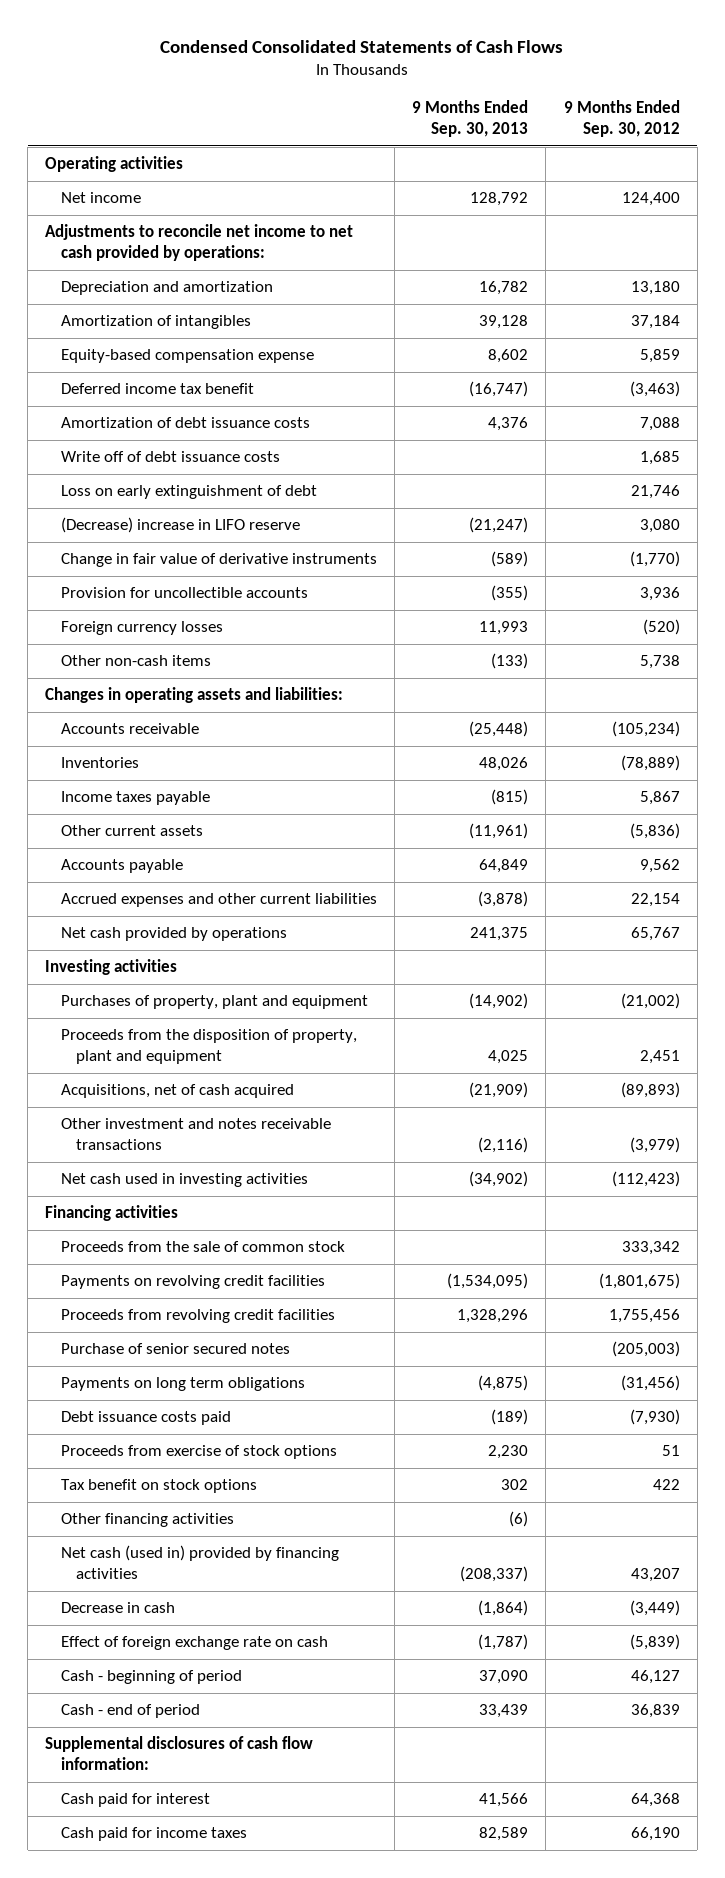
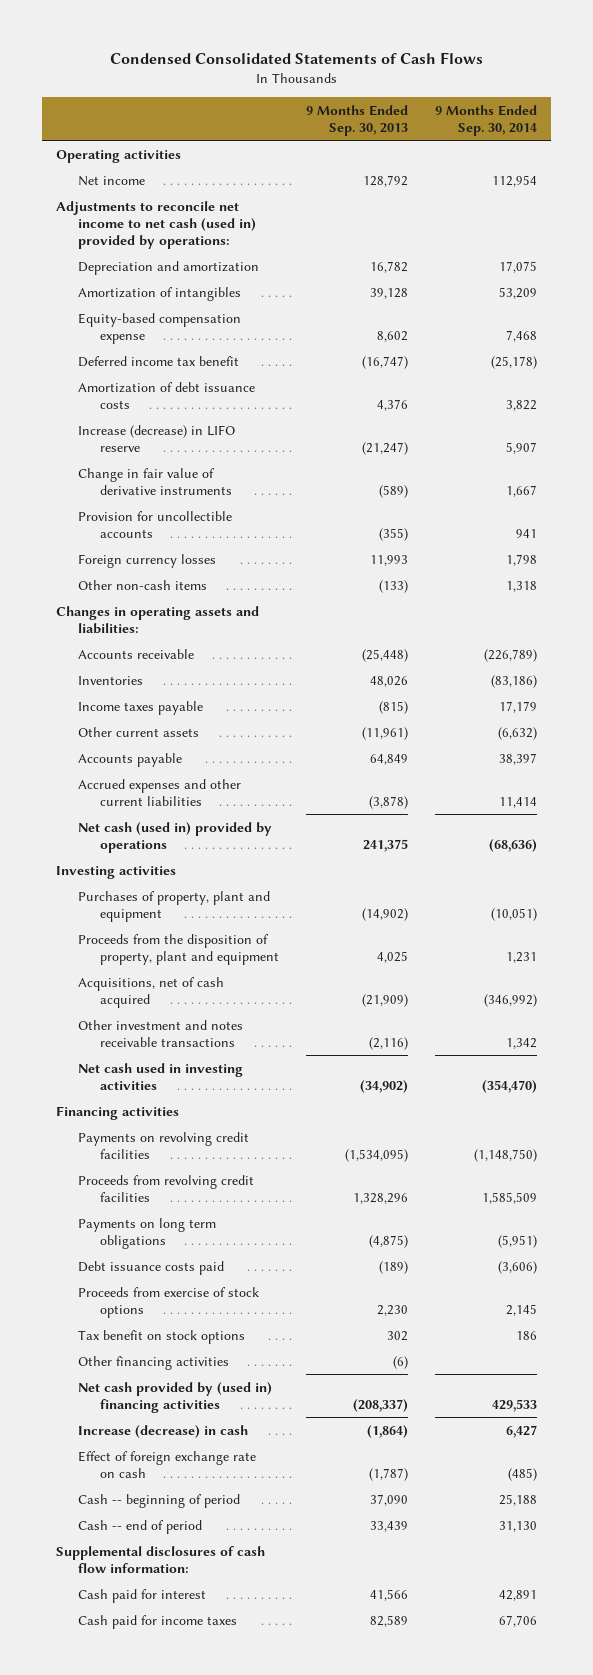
[563,100,680,138] 9 Months Ended Sep. 30, 2012 -> none
none -> [435,105,538,137] 9 Months Ended Sep. 30, 2014
[45,224,354,262] Adjustments to reconcile net income to net cash provided by operations: -> [55,200,256,249] Adjustments to reconcile net income to net cash (used in) provided by operations:
[60,451,280,463] Write off of debt issuance costs -> none
[60,485,317,500] Loss on early extinguishment of debt -> none
[60,517,300,534] (Decrease) increase in LIFO reserve -> [77,424,235,452] Increase (decrease) in LIFO reserve
[60,927,287,942] Net cash provided by operations -> [77,821,272,853] Net cash (used in) provided by operations
[60,1241,345,1253] Proceeds from the sale of common stock -> none
[60,1343,290,1355] Purchase of senior secured notes -> none
[60,1545,339,1580] Net cash (used in) provided by financing activities -> [77,1381,272,1413] Net cash provided by (used in) financing activities
[60,1602,175,1614] Decrease in cash -> [77,1424,248,1438] Increase (decrease) in cash
[60,1670,242,1685] Cash - beginning of period -> [77,1493,240,1508] Cash -- beginning of period
[60,1704,200,1719] Cash - end of period -> [77,1519,202,1534] Cash -- end of period

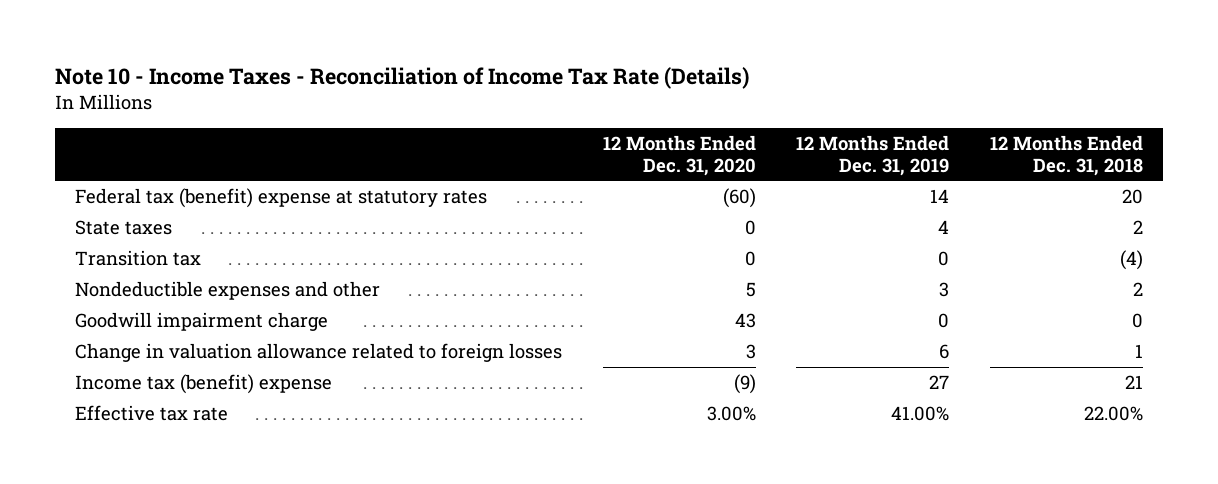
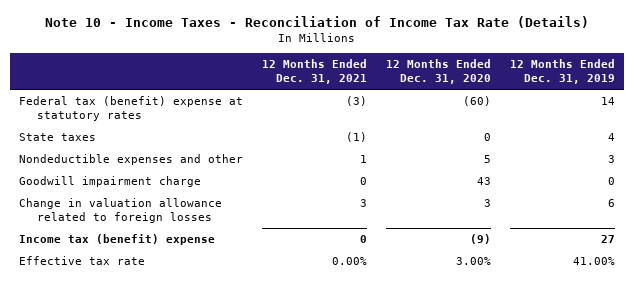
[989,135,1143,176] 12 Months Ended Dec. 31, 2018 -> none
none -> [262,59,368,85] 12 Months Ended Dec. 31, 2021
[75,250,202,267] Transition tax -> none

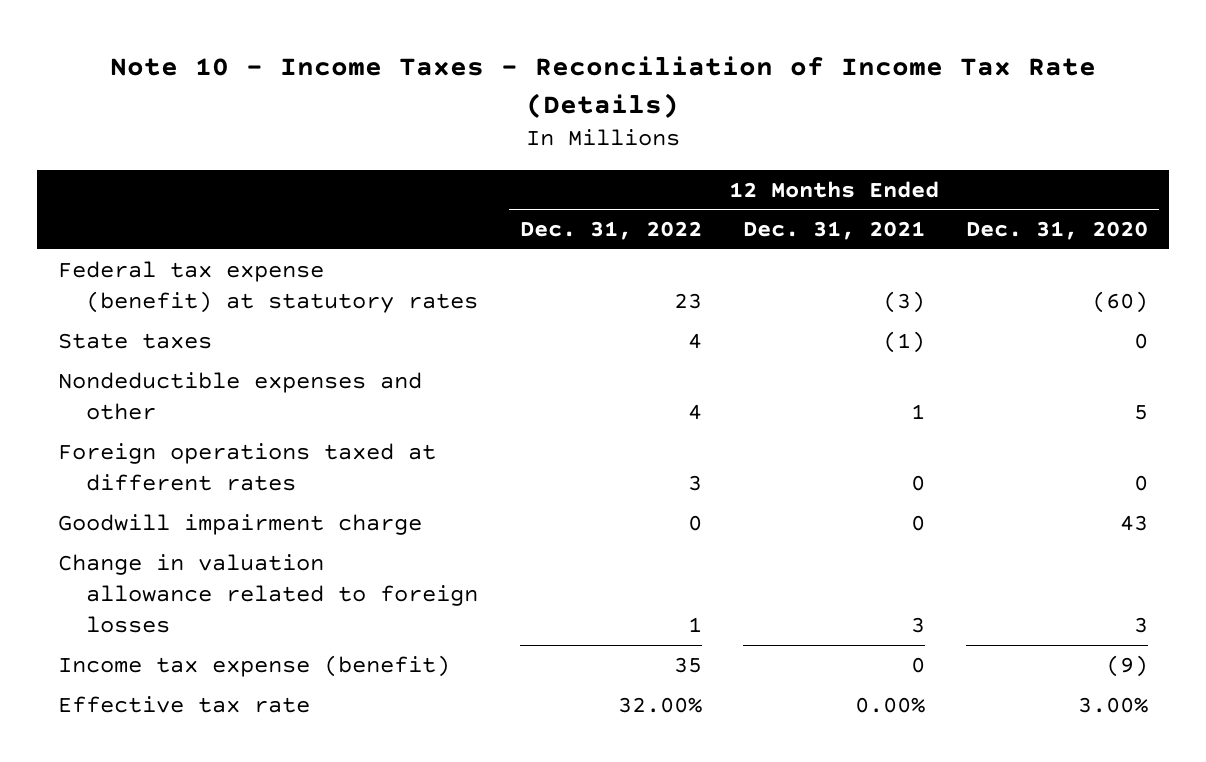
[509,59,615,85] 12 Months Ended Dec. 31, 2019 -> none
none -> [519,221,702,241] Dec. 31, 2022
[19,96,244,121] Federal tax (benefit) expense at statutory rates -> [58,260,479,314] Federal tax expense (benefit) at statutory rates
none -> [58,442,437,492] Foreign operations taxed at different rates
[19,234,216,246] Income tax (benefit) expense -> [58,654,451,677] Income tax expense (benefit)

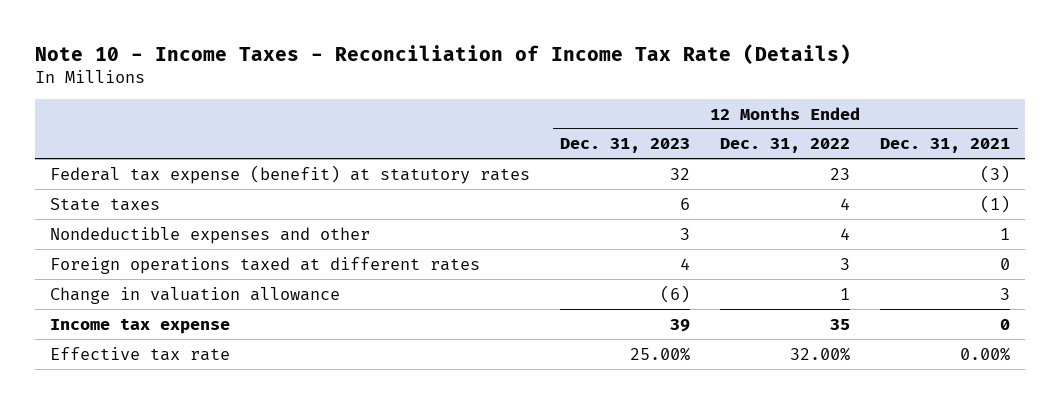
[966,221,1149,241] Dec. 31, 2020 -> none
none -> [560,138,691,154] Dec. 31, 2023
[58,513,423,535] Goodwill impairment charge -> none
[58,553,479,634] Change in valuation allowance related to foreign losses -> [50,286,341,304] Change in valuation allowance
[58,654,451,677] Income tax expense (benefit) -> [50,317,231,334] Income tax expense

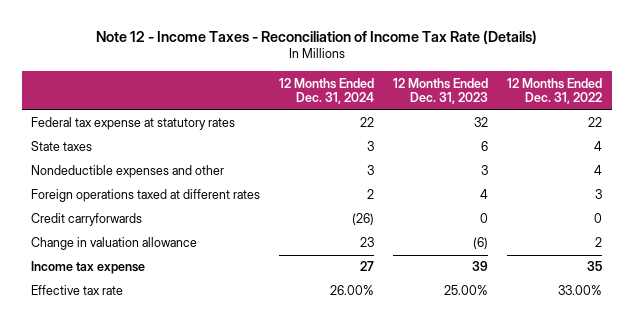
[35,43,852,65] Note 10 - Income Taxes - Reconciliation of Income Tax Rate (Details) -> [95,29,537,44] Note 12 - Income Taxes - Reconciliation of Income Tax Rate (Details)
[880,138,1011,154] Dec. 31, 2021 -> none
none -> [279,77,375,105] 12 Months Ended Dec. 31, 2024
[50,164,531,184] Federal tax expense (benefit) at statutory rates -> [31,117,236,131] Federal tax expense at statutory rates
[830,167,851,180] 23 -> [588,117,603,128] 22
none -> [31,213,143,227] Credit carryforwards
[840,287,851,300] 1 -> [595,237,603,248] 2
[790,346,851,361] 32.00% -> [558,285,603,296] 33.00%

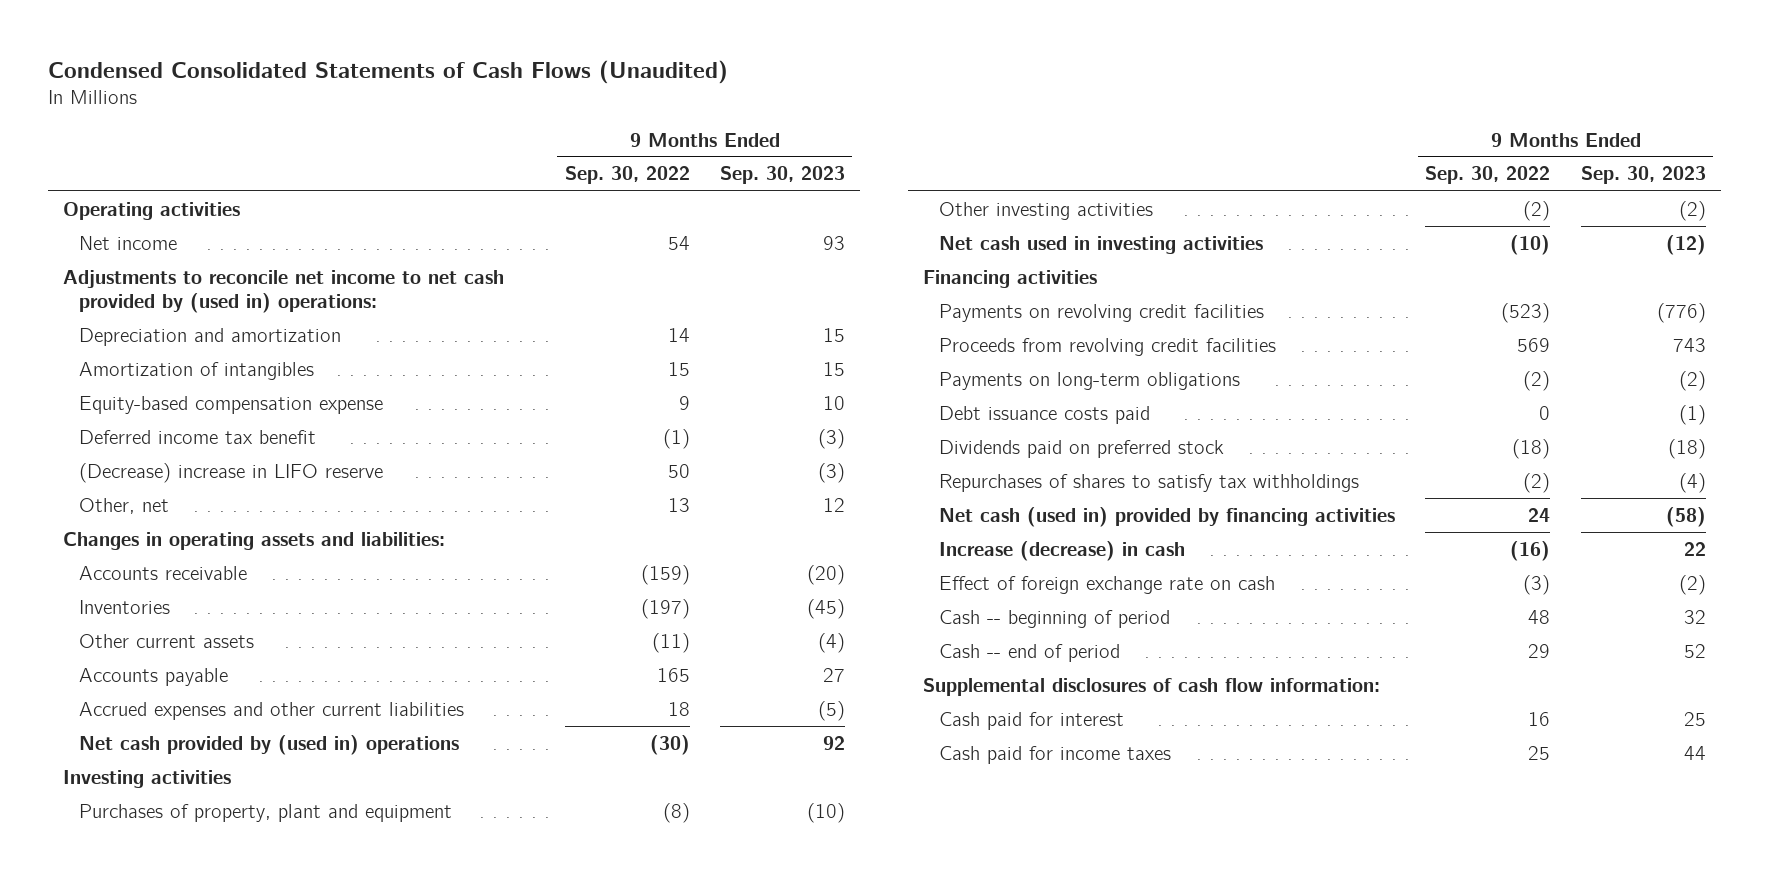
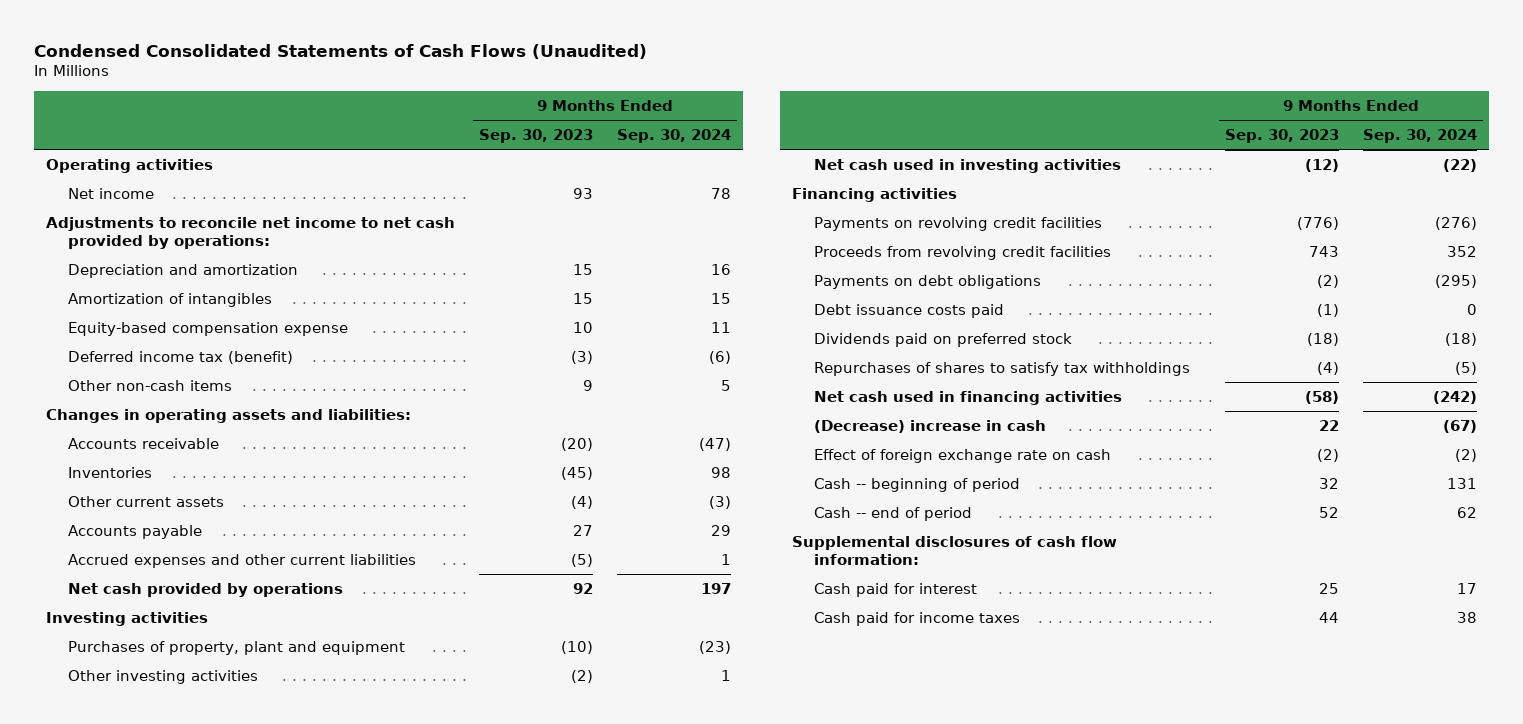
[564,166,690,185] Sep. 30, 2022 -> none
none -> [617,129,732,144] Sep. 30, 2024
[62,269,504,313] Adjustments to reconcile net income to net cash provided by (used in) operations: -> [45,216,455,249] Adjustments to reconcile net income to net cash provided by operations:
[78,462,383,483] (Decrease) increase in LIFO reserve -> none
[78,429,316,444] Deferred income tax benefit -> [67,350,293,364] Deferred income tax (benefit)
[78,497,169,514] Other, net -> [67,379,232,391] Other non-cash items
[822,497,845,512] 12 -> [583,379,594,391] 9
[78,734,459,755] Net cash provided by (used in) operations -> [67,582,343,597] Net cash provided by operations
[939,371,1241,390] Payments on long-term obligations -> [813,274,1041,289] Payments on debt obligations
[939,506,1396,527] Net cash (used in) provided by financing activities -> [813,390,1122,405] Net cash used in financing activities
[939,540,1186,561] Increase (decrease) in cash -> [813,419,1046,433] (Decrease) increase in cash

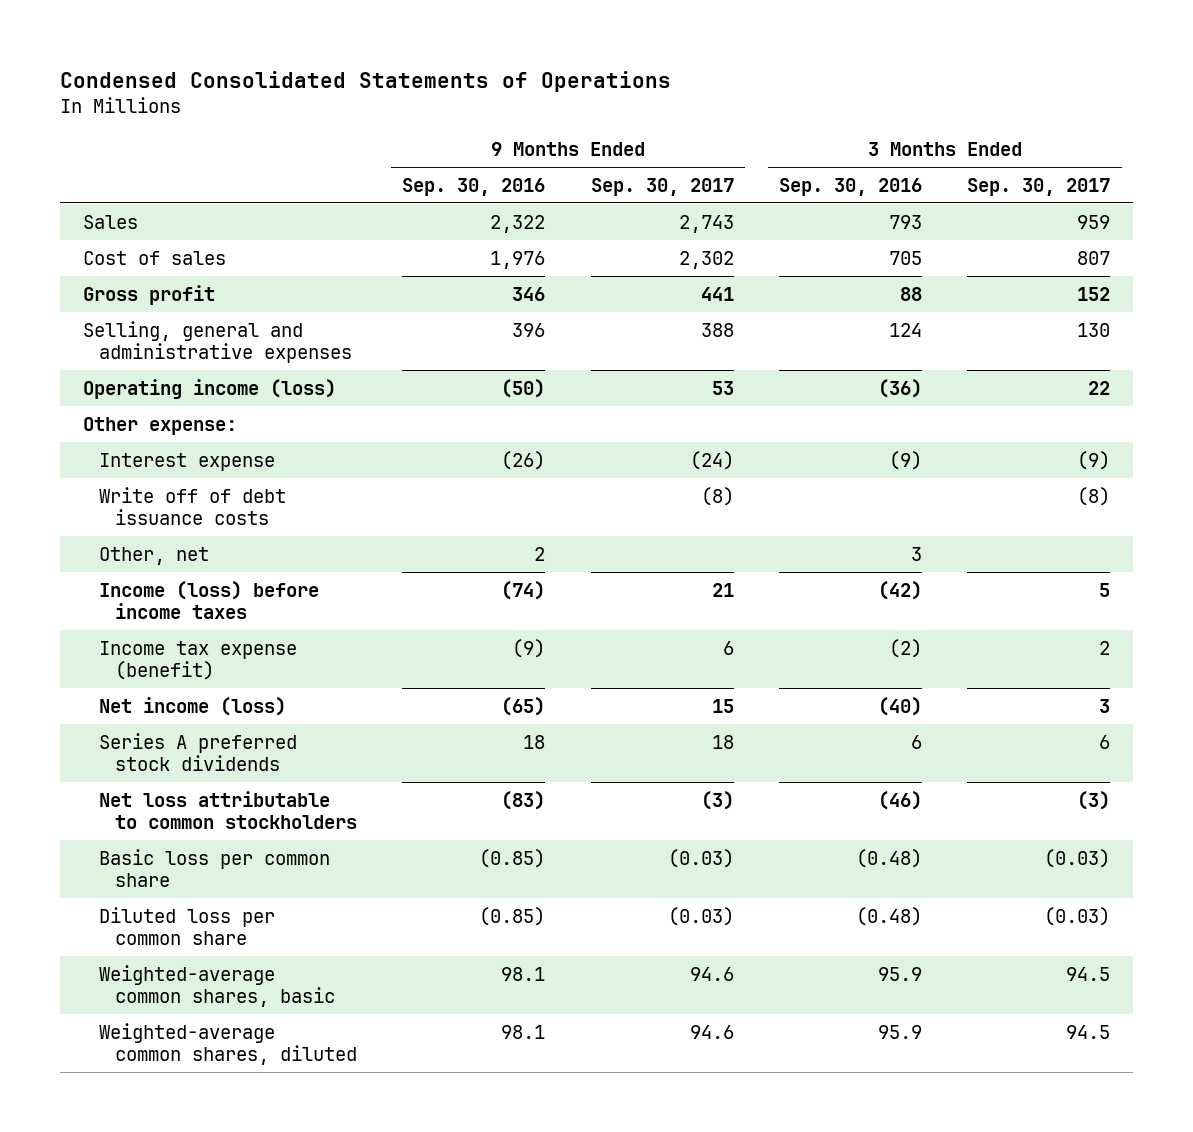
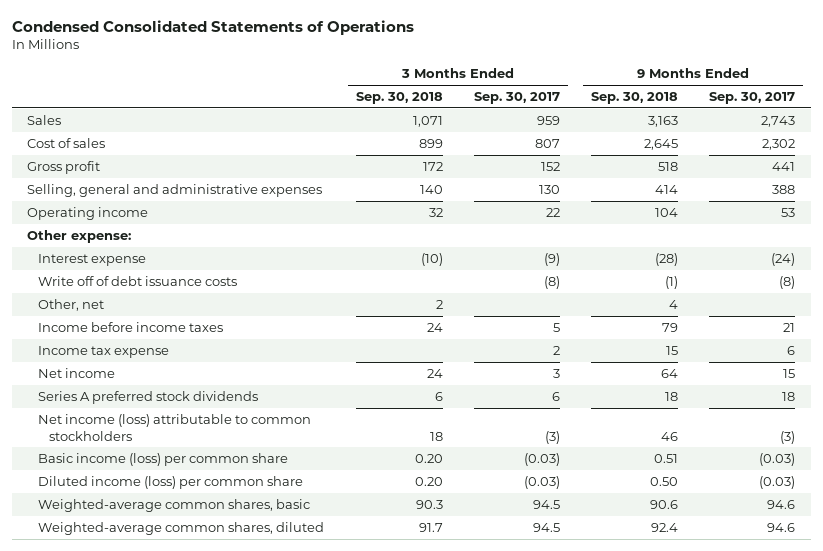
[402,177,546,196] Sep. 30, 2016 -> none
[779,177,923,196] Sep. 30, 2016 -> none
none -> [355,92,443,105] Sep. 30, 2018
none -> [590,92,678,105] Sep. 30, 2018
[82,378,336,399] Operating income (loss) -> [27,206,149,220] Operating income
[98,580,319,619] Income (loss) before income taxes -> [38,321,224,332] Income before income taxes
[98,640,297,680] Income tax expense (benefit) -> [38,345,170,358] Income tax expense
[98,696,286,716] Net income (loss) -> [38,367,116,378] Net income
[98,790,358,829] Net loss attributable to common stockholders -> [38,413,312,441] Net income (loss) attributable to common stockholders
[98,848,330,887] Basic loss per common share -> [38,452,289,466] Basic income (loss) per common share
[98,906,275,945] Diluted loss per common share -> [38,475,304,489] Diluted income (loss) per common share

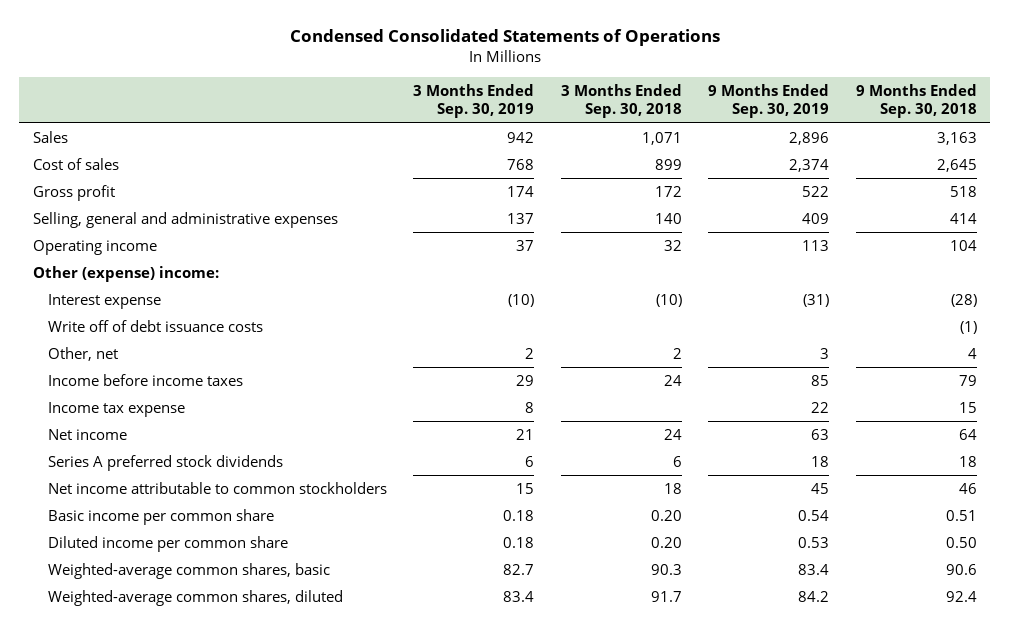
[473,92,560,105] Sep. 30, 2017 -> none
[709,92,796,105] Sep. 30, 2017 -> none
none -> [413,83,535,119] 3 Months Ended Sep. 30, 2019
none -> [708,83,830,119] 9 Months Ended Sep. 30, 2019
[27,229,132,243] Other expense: -> [32,265,219,282] Other (expense) income:
[38,413,312,441] Net income (loss) attributable to common stockholders -> [47,481,387,494] Net income attributable to common stockholders
[38,452,289,466] Basic income (loss) per common share -> [47,508,274,525] Basic income per common share
[38,475,304,489] Diluted income (loss) per common share -> [47,535,288,552] Diluted income per common share

